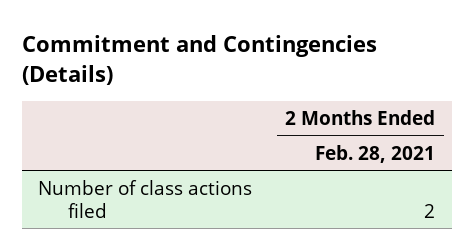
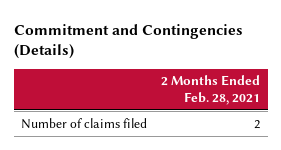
[38,180,253,218] Number of class actions filed -> [21,117,148,129] Number of claims filed

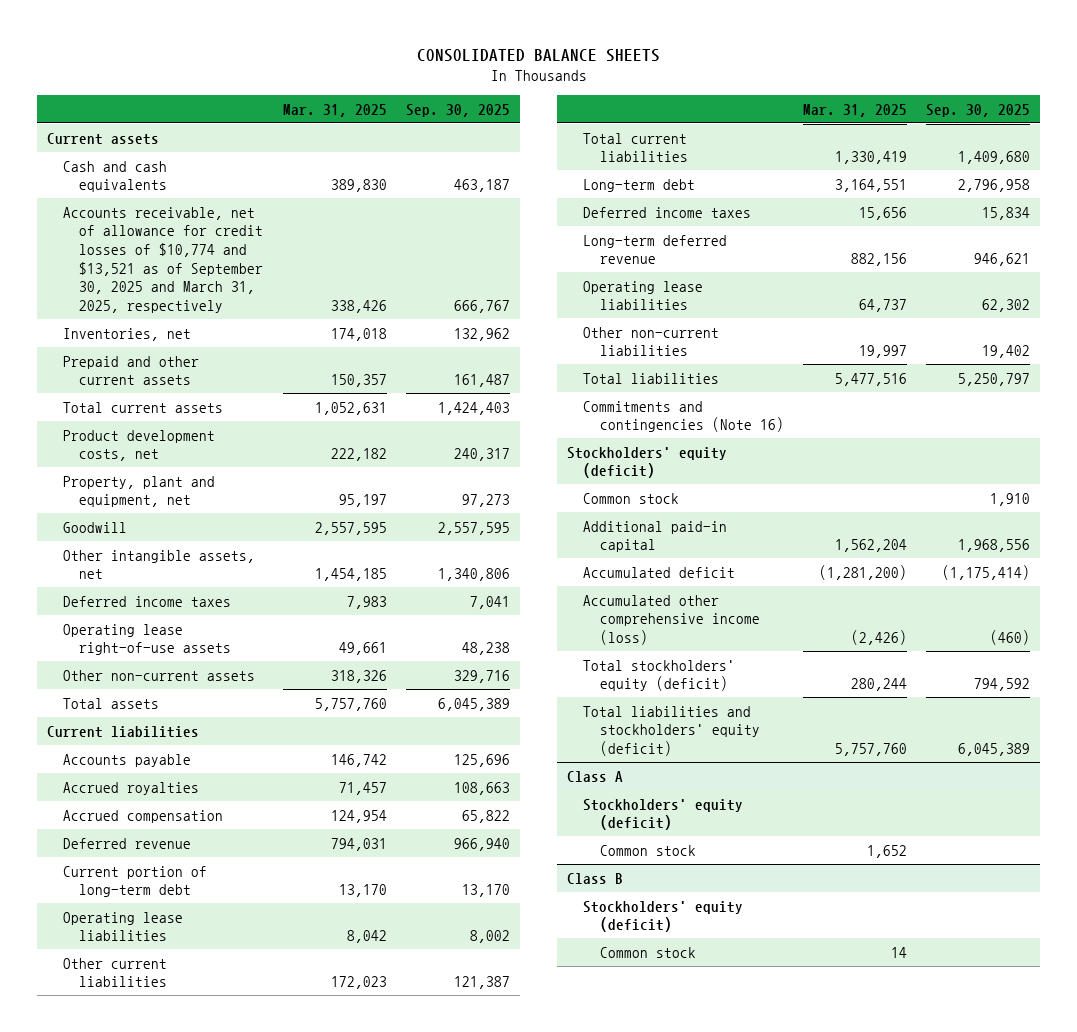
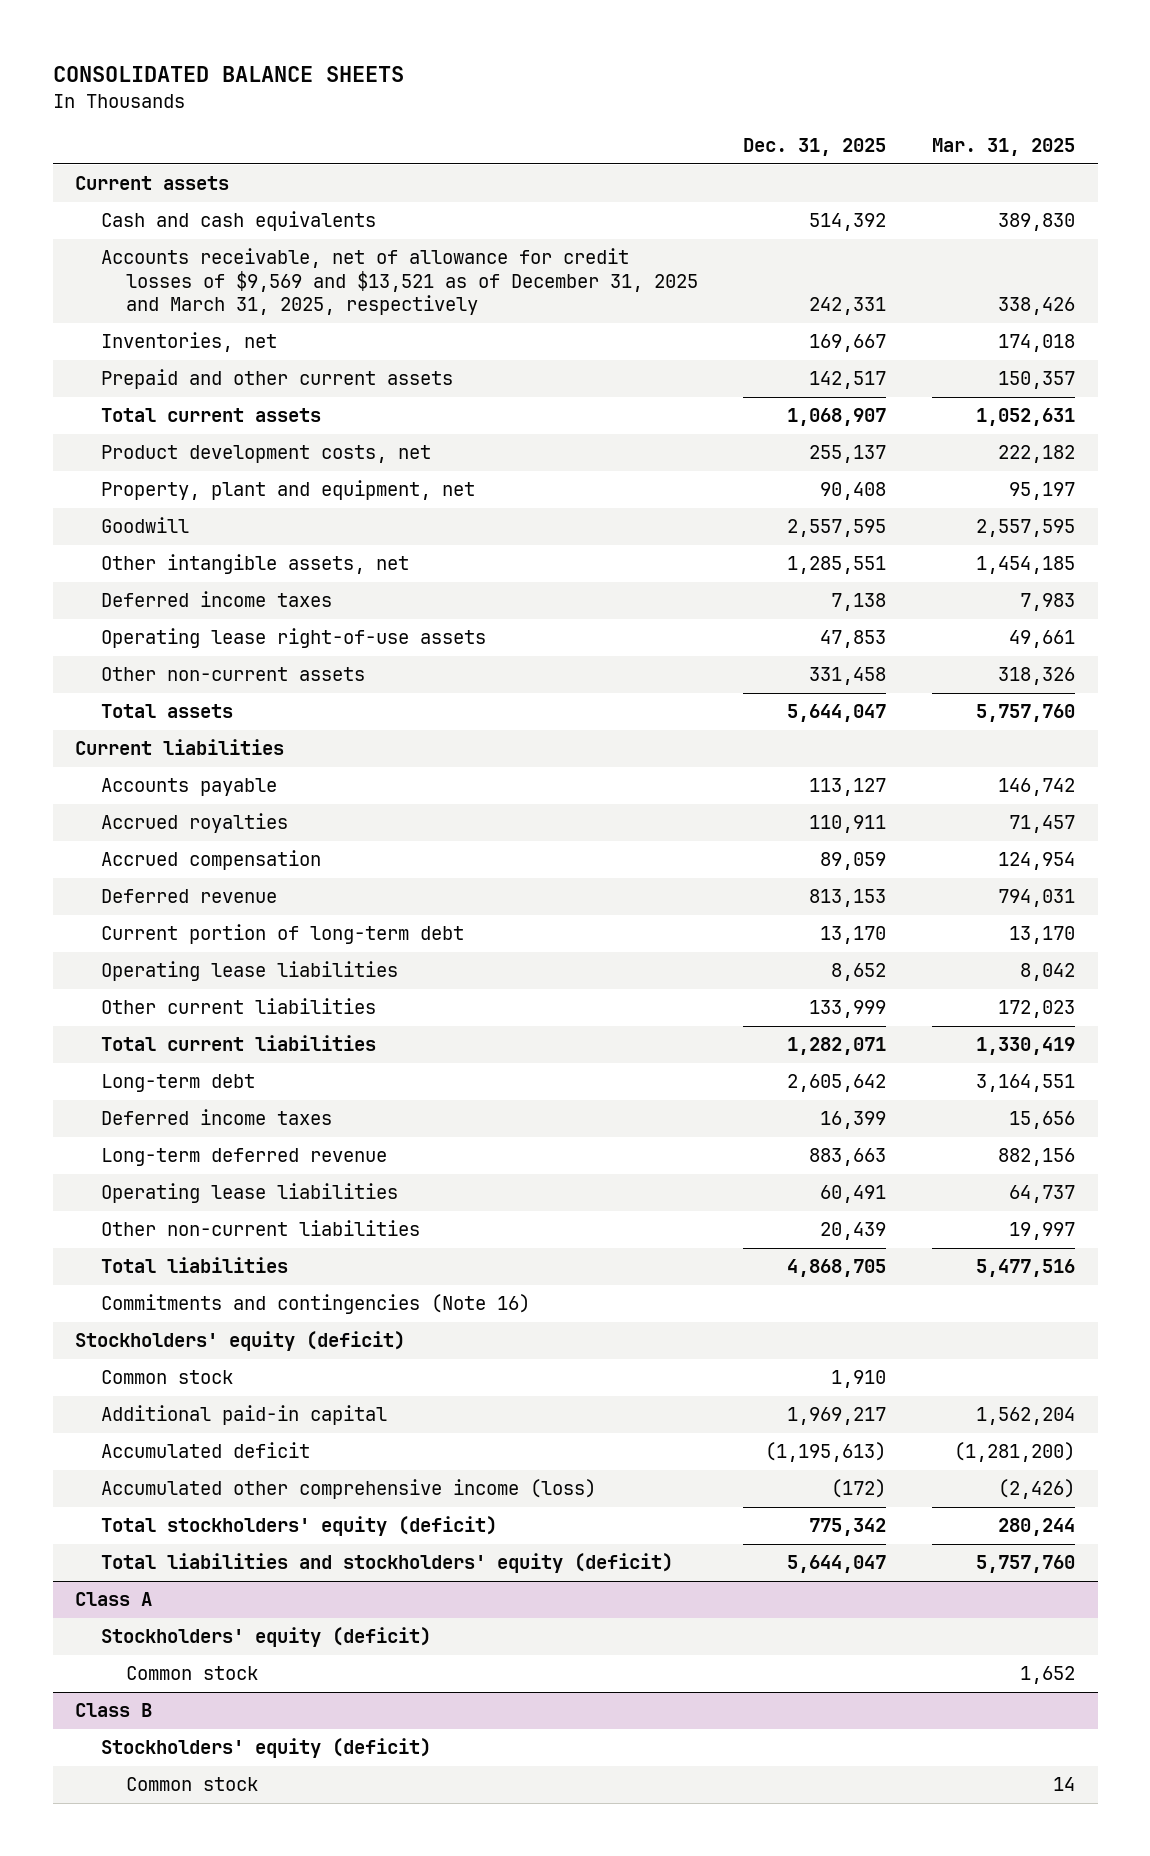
[406,103,511,117] Sep. 30, 2025 -> none
none -> [743,138,887,157] Dec. 31, 2025
[63,206,264,313] Accounts receivable, net of allowance for credit losses of $10,774 and $13,521 as of September 30, 2025 and March 31, 2025, respectively -> [100,248,698,316] Accounts receivable, net of allowance for credit losses of $9,569 and $13,521 as of December 31, 2025 and March 31, 2025, respectively

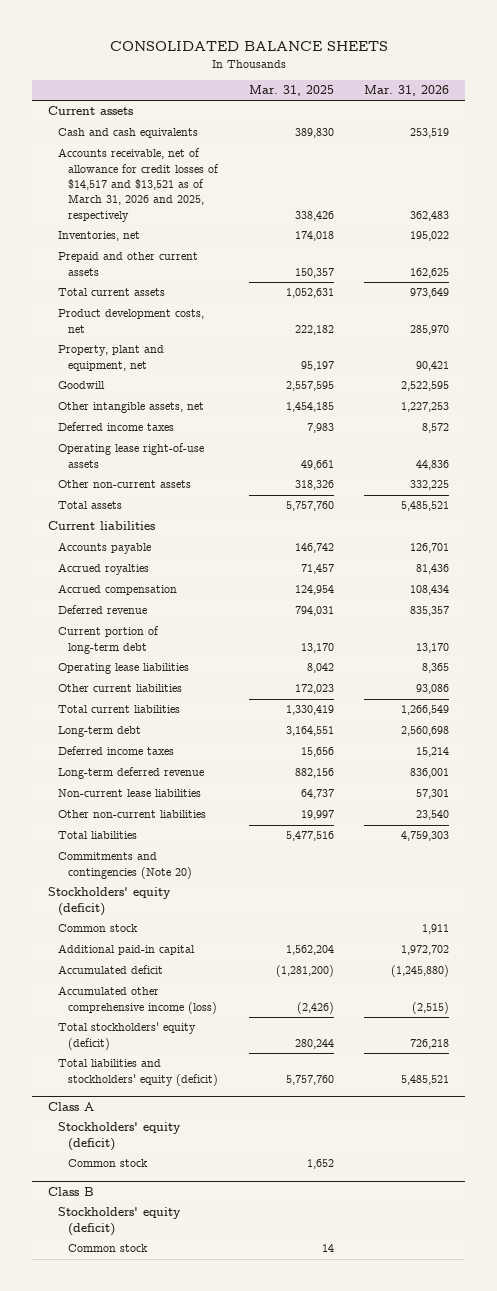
[743,138,887,157] Dec. 31, 2025 -> none
none -> [364,85,450,97] Mar. 31, 2026
[100,248,698,316] Accounts receivable, net of allowance for credit losses of $9,569 and $13,521 as of December 31, 2025 and March 31, 2025, respectively -> [57,148,219,222] Accounts receivable, net of allowance for credit losses of $14,517 and $13,521 as of March 31, 2026 and 2025, respectively
[100,1183,398,1204] Operating lease liabilities -> [57,789,201,798] Non-current lease liabilities
[100,1294,530,1315] Commitments and contingencies (Note 16) -> [57,852,192,879] Commitments and contingencies (Note 20)

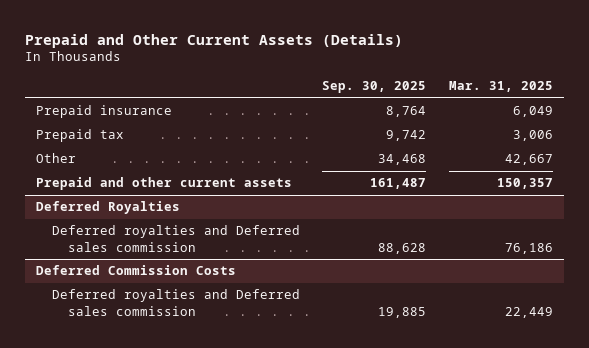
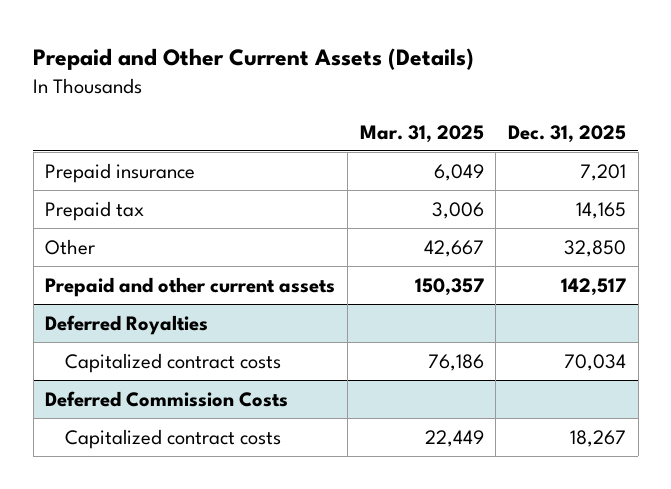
[322,81,427,94] Sep. 30, 2025 -> none
none -> [507,124,626,143] Dec. 31, 2025
[52,225,301,252] Deferred royalties and Deferred sales commission -> [64,352,281,373] Capitalized contract costs
[52,289,301,316] Deferred royalties and Deferred sales commission -> [64,428,281,449] Capitalized contract costs

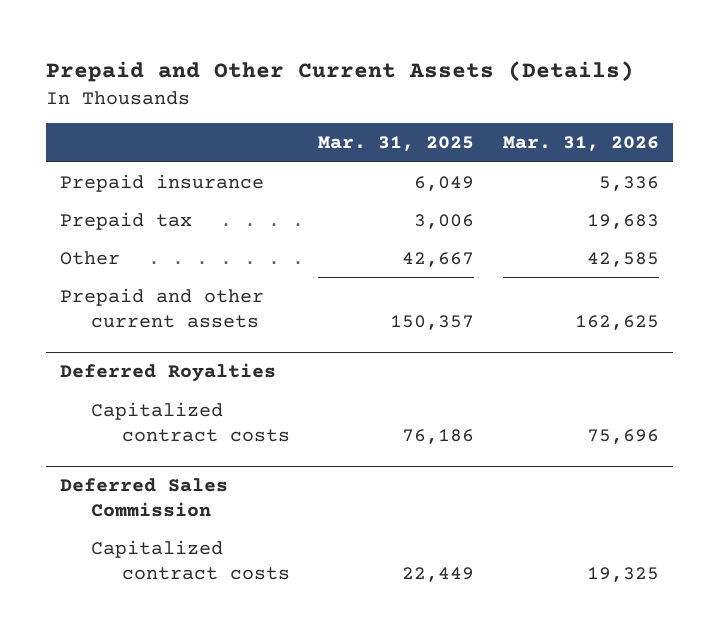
[507,124,626,143] Dec. 31, 2025 -> none
none -> [502,136,659,152] Mar. 31, 2026
[45,390,289,407] Deferred Commission Costs -> [60,478,229,518] Deferred Sales Commission

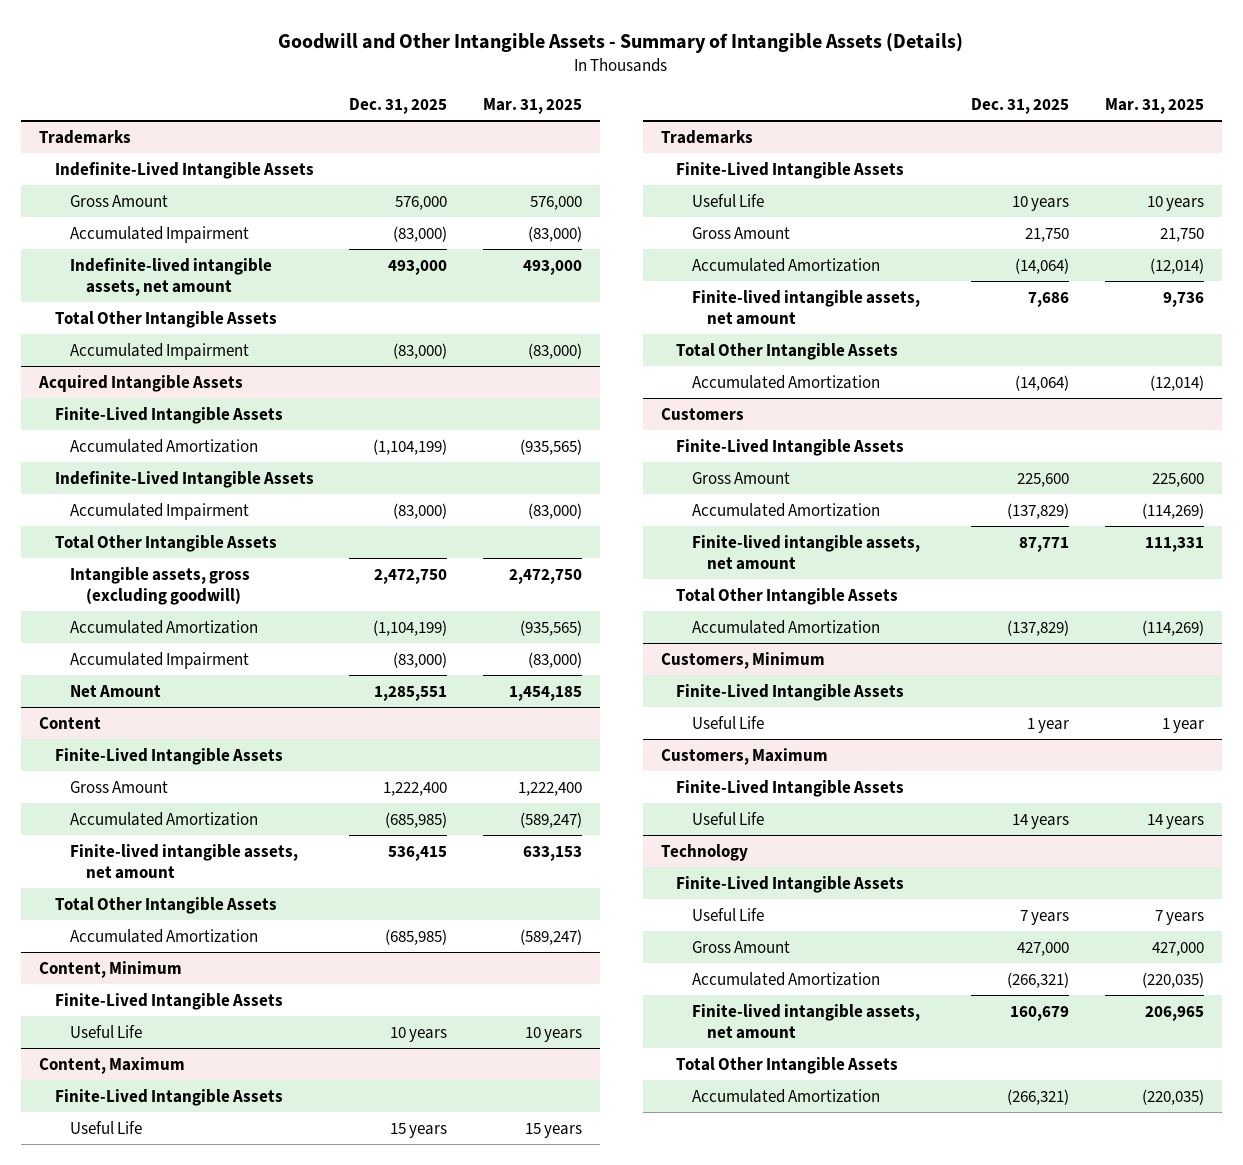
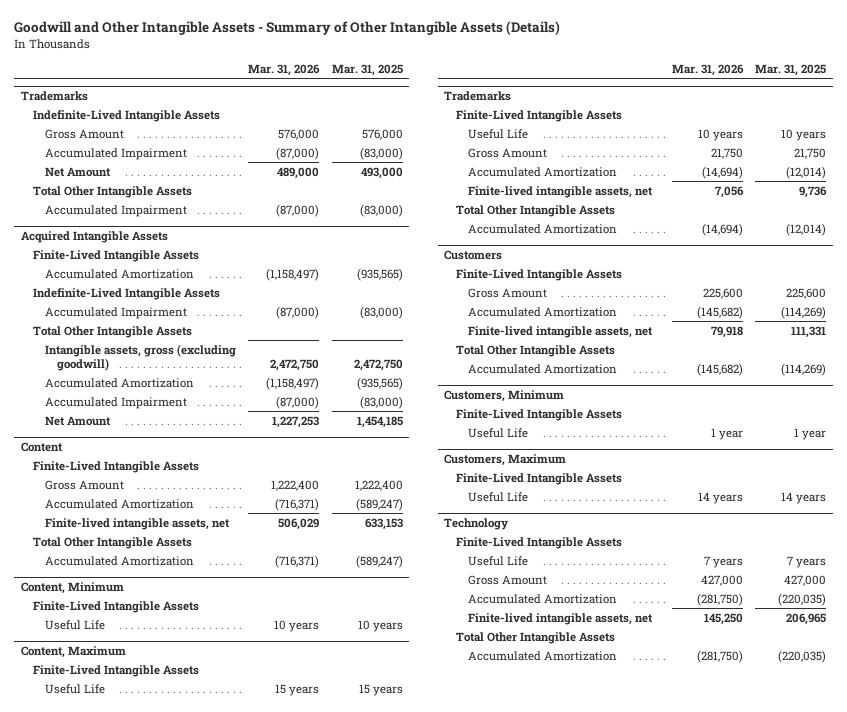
[278,32,964,53] Goodwill and Other Intangible Assets - Summary of Intangible Assets (Details) -> [14,21,561,36] Goodwill and Other Intangible Assets - Summary of Other Intangible Assets (Details)
[349,97,448,114] Dec. 31, 2025 -> none
none -> [248,64,321,77] Mar. 31, 2026
[70,257,273,296] Indefinite-lived intangible assets, net amount -> [44,166,111,177] Net Amount
[70,843,299,879] Finite-lived intangible assets, net amount -> [44,517,230,530] Finite-lived intangible assets, net
[691,289,920,325] Finite-lived intangible assets, net amount -> [468,185,654,198] Finite-lived intangible assets, net
[691,534,920,570] Finite-lived intangible assets, net amount -> [468,325,654,338] Finite-lived intangible assets, net
[691,1003,920,1039] Finite-lived intangible assets, net amount -> [468,612,654,625] Finite-lived intangible assets, net

